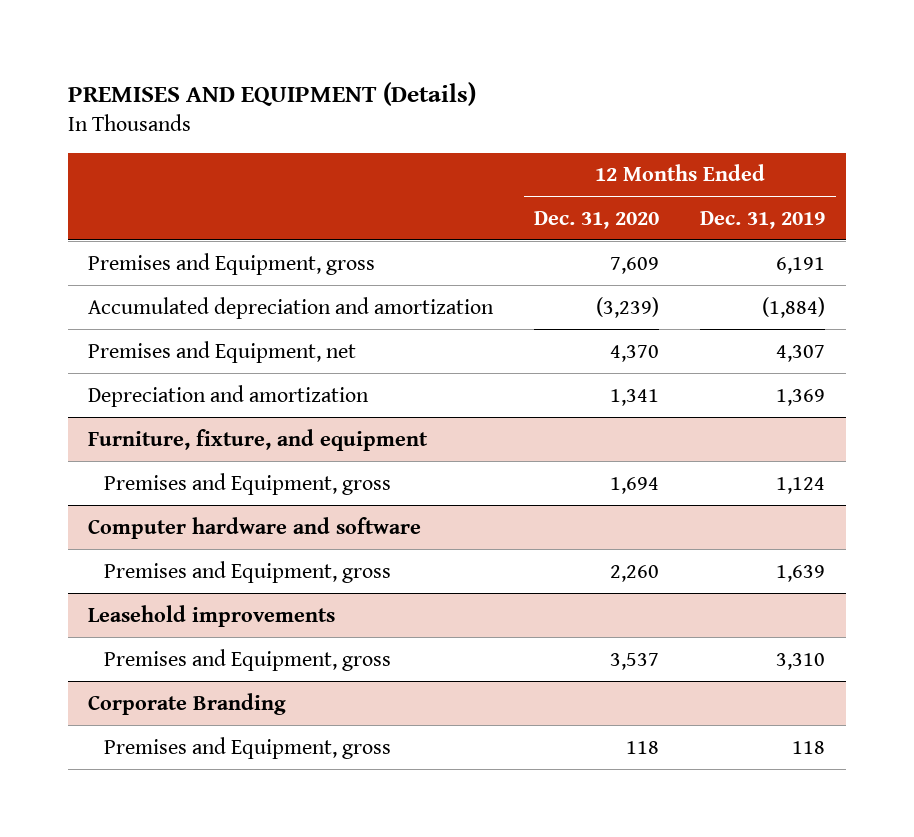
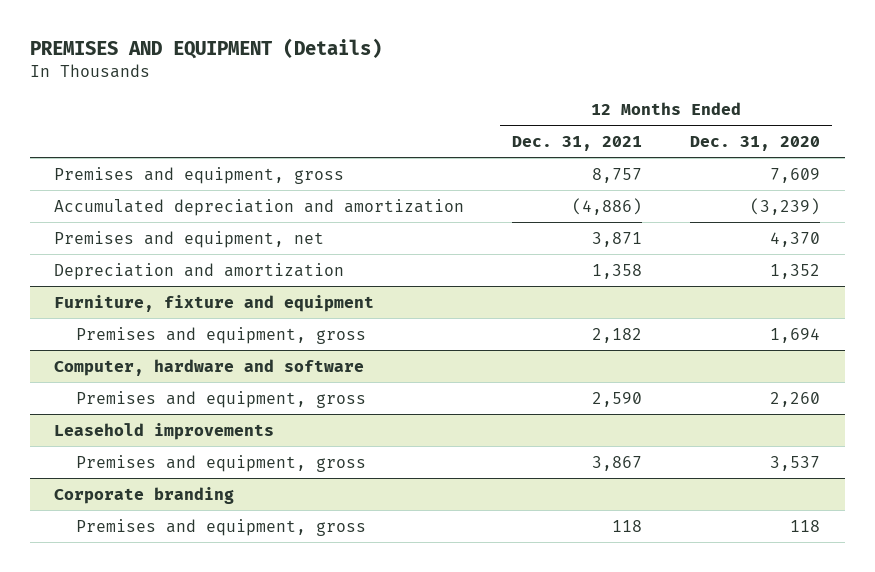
[700,210,826,229] Dec. 31, 2019 -> none
none -> [512,135,643,151] Dec. 31, 2021
[88,252,376,275] Premises and Equipment, gross -> [54,166,345,184] Premises and equipment, gross
[88,340,357,363] Premises and Equipment, net -> [54,230,325,248] Premises and equipment, net
[610,388,660,406] 1,341 -> [770,263,821,279] 1,352
[88,428,429,451] Furniture, fixture, and equipment -> [54,294,375,312] Furniture, fixture and equipment
[103,472,391,495] Premises and Equipment, gross -> [76,326,367,344] Premises and equipment, gross
[88,516,422,539] Computer hardware and software -> [54,358,365,376] Computer, hardware and software
[103,560,391,583] Premises and Equipment, gross -> [76,390,367,408] Premises and equipment, gross
[103,648,391,671] Premises and Equipment, gross -> [76,454,367,472] Premises and equipment, gross
[88,692,287,715] Corporate Branding -> [54,486,235,504] Corporate branding
[103,736,391,759] Premises and Equipment, gross -> [76,518,367,536] Premises and equipment, gross

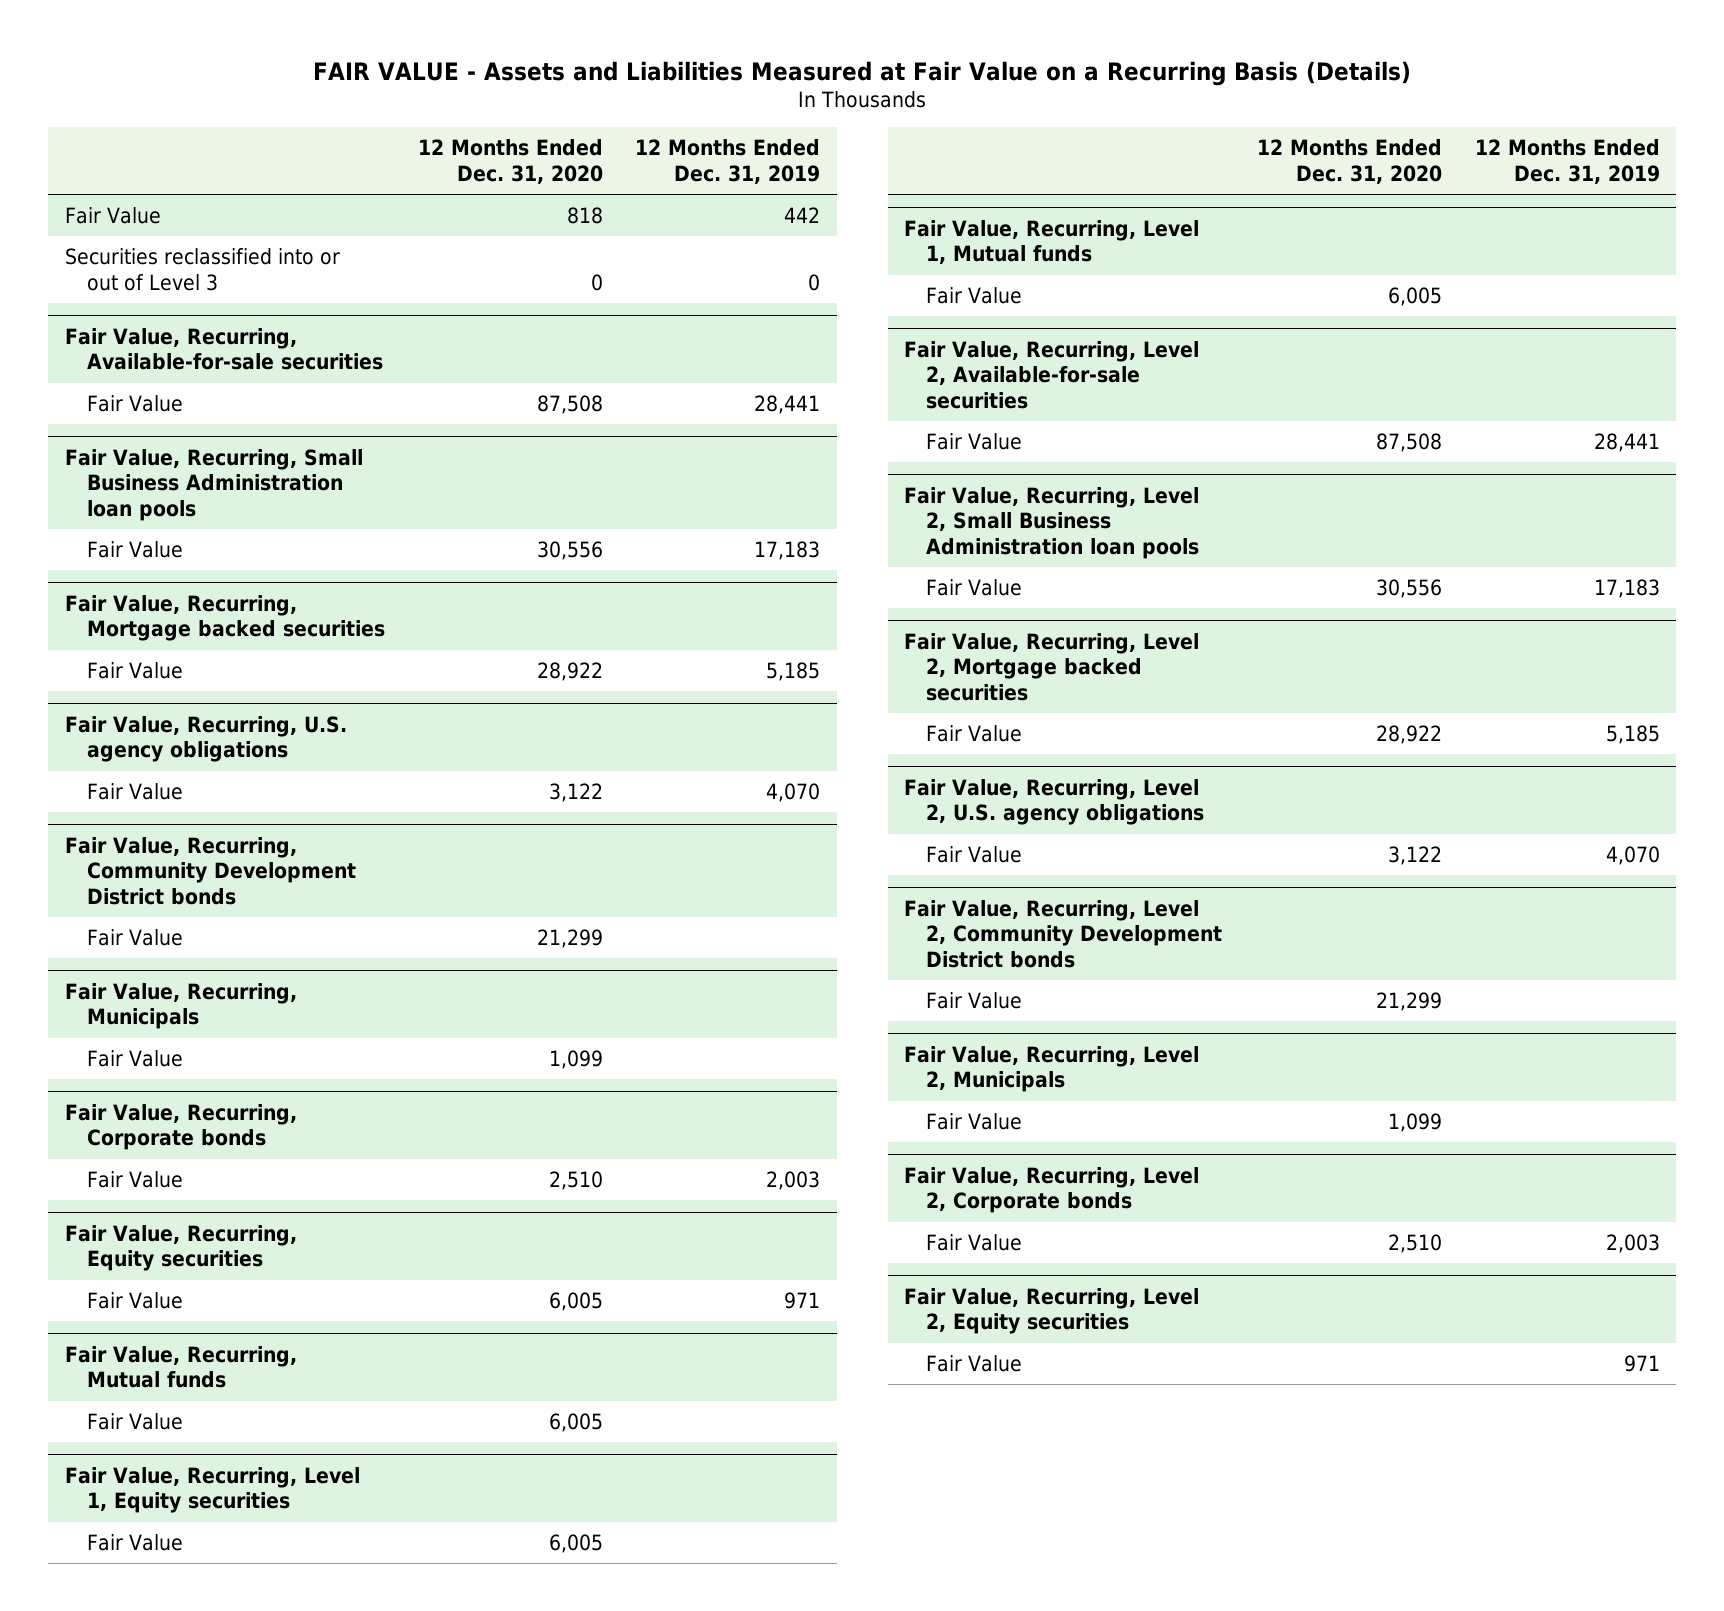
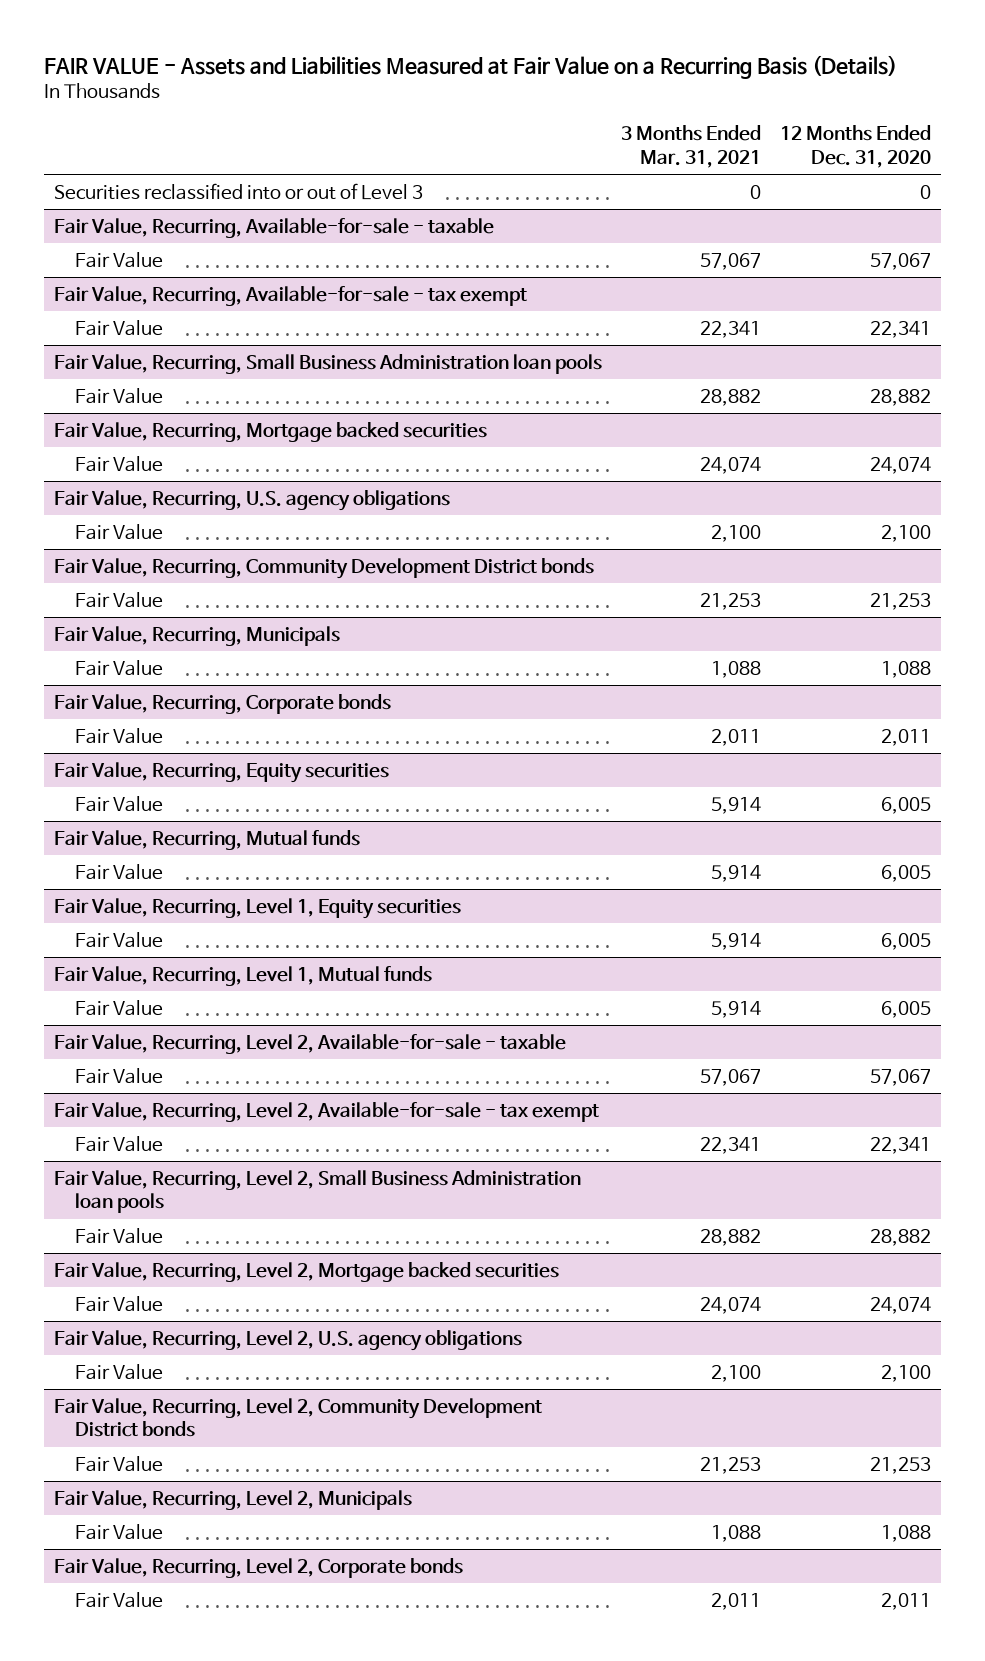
[635,139,821,184] 12 Months Ended Dec. 31, 2019 -> none
none -> [620,124,761,168] 3 Months Ended Mar. 31, 2021
[64,207,161,225] Fair Value -> none
[64,327,383,371] Fair Value, Recurring, Available-for-sale securities -> [53,217,494,238] Fair Value, Recurring, Available-for-sale - taxable
[536,395,603,415] 87,508 -> [870,252,932,270] 57,067
none -> [53,285,527,306] Fair Value, Recurring, Available-for-sale - tax exempt
none -> [74,319,163,336] Fair Value
[536,541,603,561] 30,556 -> [870,388,932,406] 28,882
[536,662,603,682] 28,922 -> [870,456,932,474] 24,074
[548,783,603,803] 3,122 -> [881,524,932,542] 2,100
[536,929,603,949] 21,299 -> [870,592,932,610] 21,253
[548,1050,603,1070] 1,099 -> [881,660,932,678] 1,088
[548,1171,603,1191] 2,510 -> [881,728,932,746] 2,011
[903,340,1199,410] Fair Value, Recurring, Level 2, Available-for-sale securities -> [53,1033,566,1054] Fair Value, Recurring, Level 2, Available-for-sale - taxable
[1376,433,1443,453] 87,508 -> [870,1068,932,1086] 57,067
none -> [53,1101,599,1122] Fair Value, Recurring, Level 2, Available-for-sale - tax exempt
none -> [74,1135,163,1152] Fair Value
[1376,579,1443,599] 30,556 -> [870,1228,932,1246] 28,882
[1376,725,1443,745] 28,922 -> [870,1296,932,1314] 24,074
[1388,846,1443,866] 3,122 -> [881,1364,932,1382] 2,100
[1376,992,1443,1012] 21,299 -> [870,1456,932,1474] 21,253
[1388,1113,1443,1133] 1,099 -> [881,1524,932,1542] 1,088
[903,1287,1199,1335] Fair Value, Recurring, Level 2, Equity securities -> none
[926,1355,1023,1373] Fair Value -> none
[1388,1234,1443,1254] 2,510 -> [881,1592,932,1610] 2,011

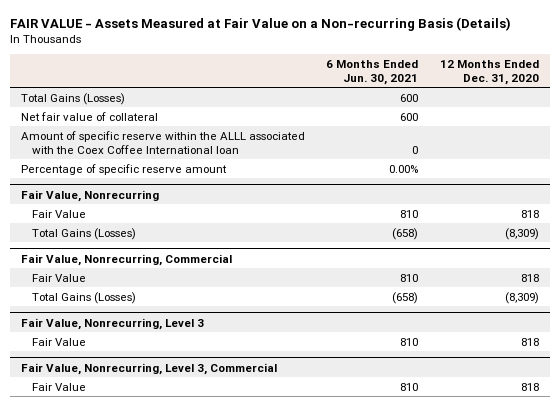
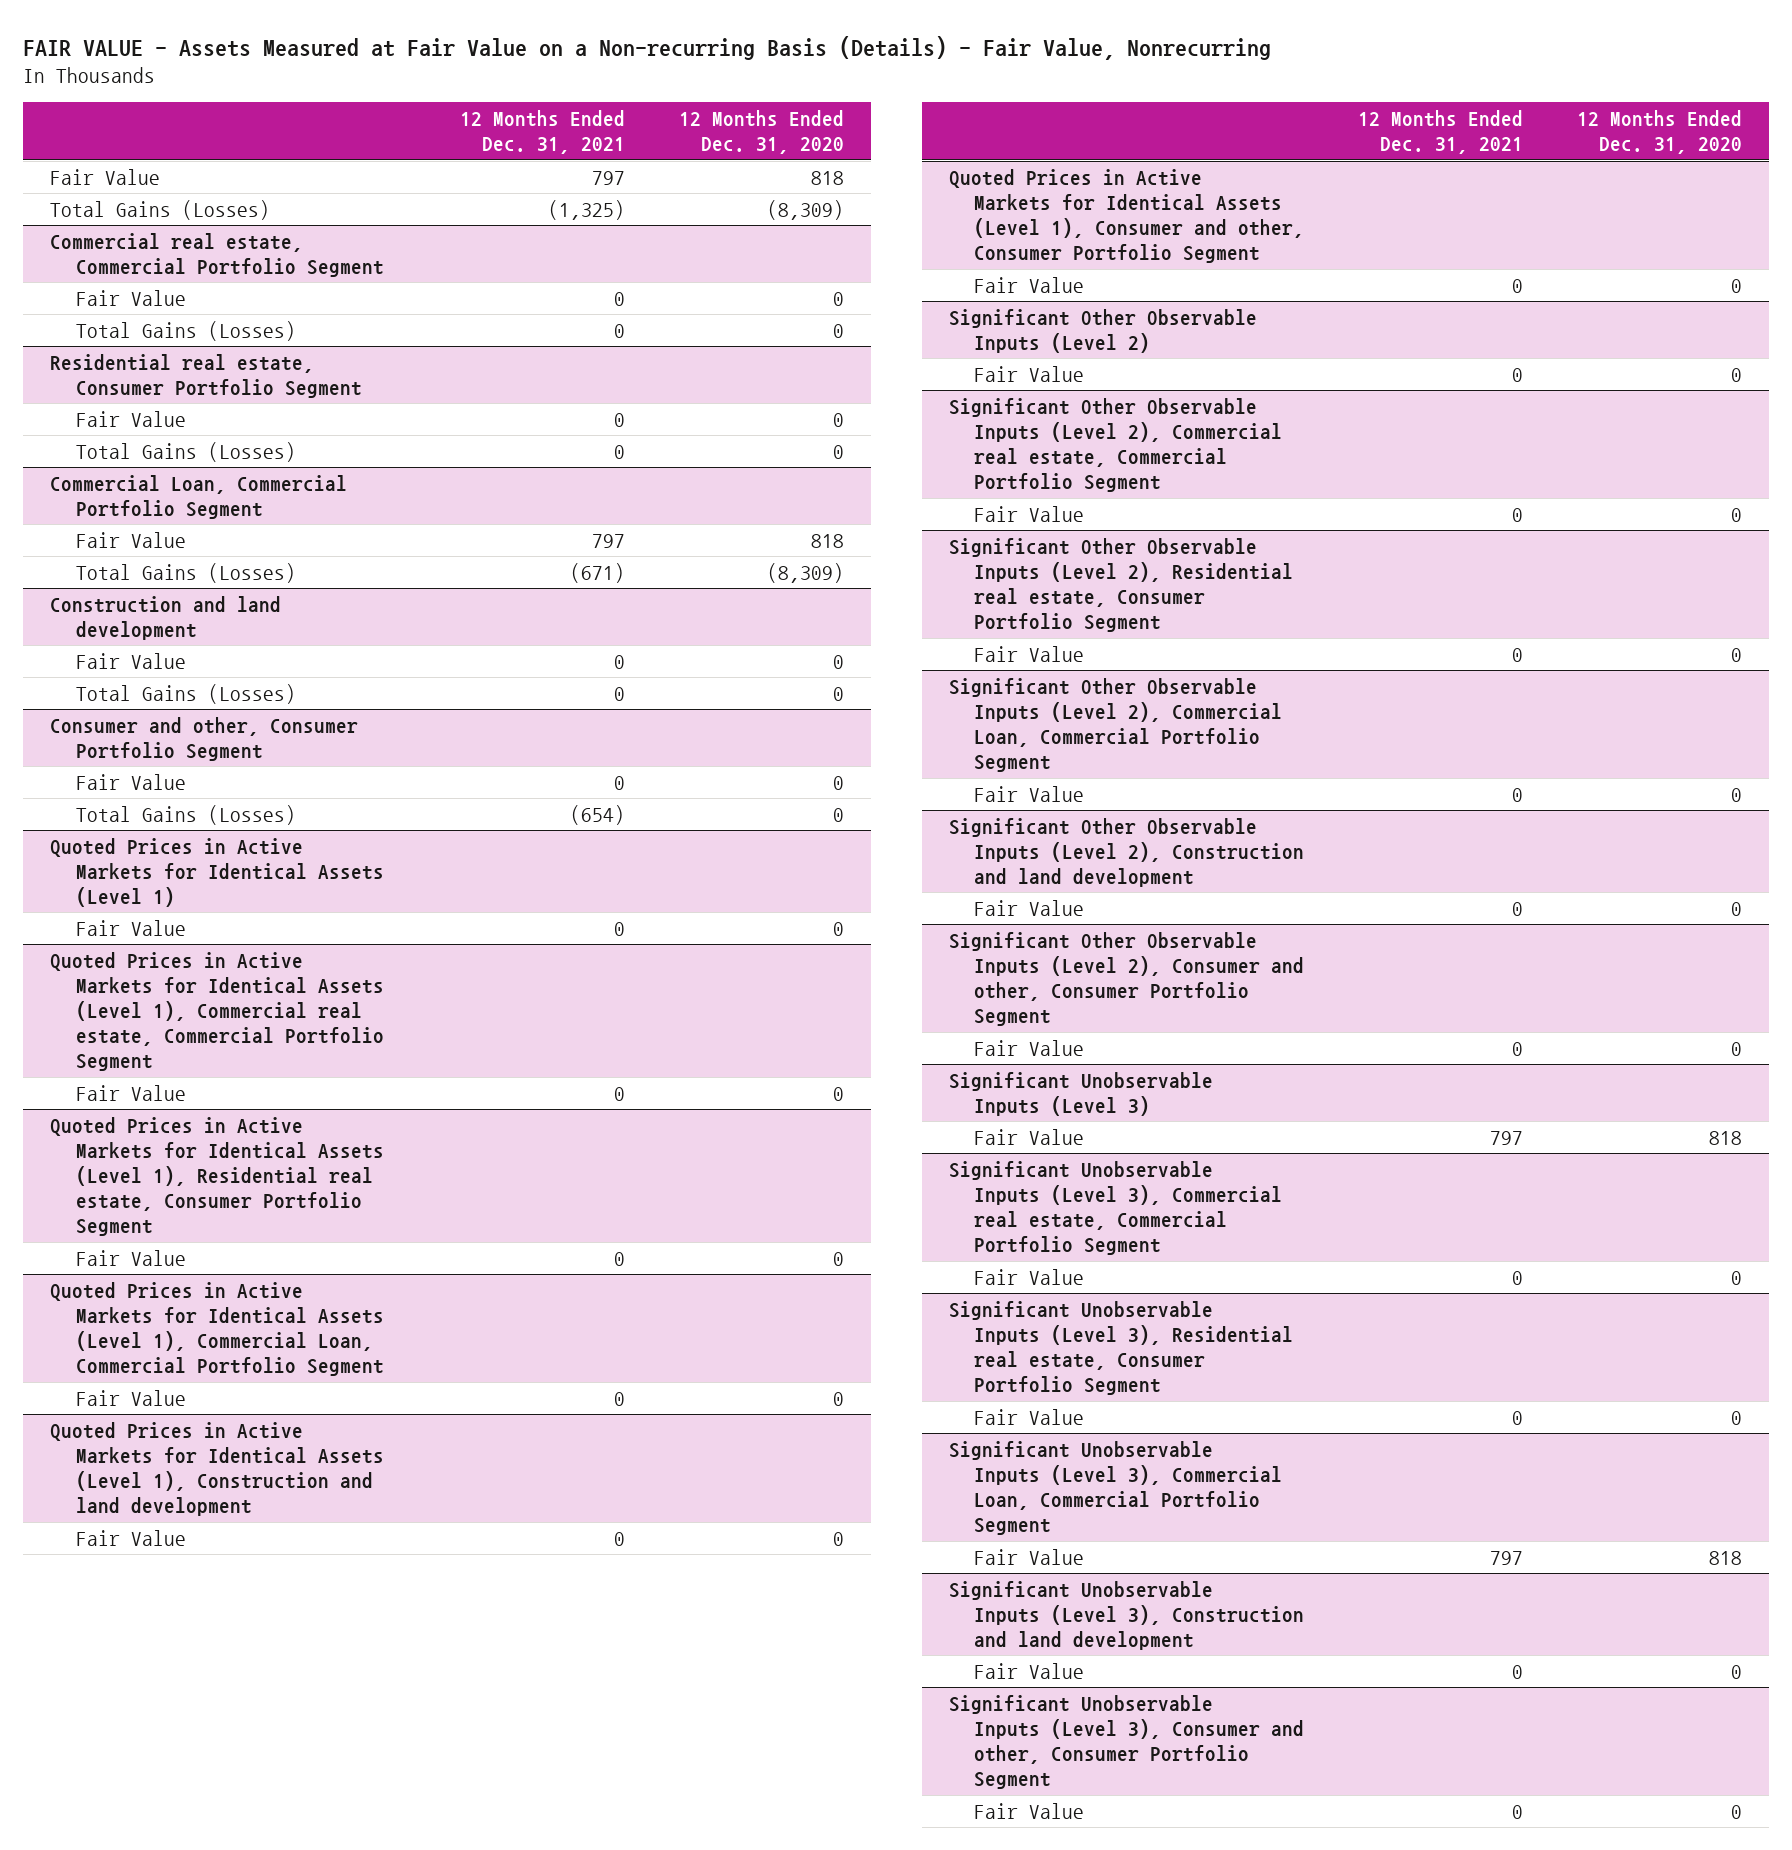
[10,16,512,31] FAIR VALUE - Assets Measured at Fair Value on a Non-recurring Basis (Details) -> [23,35,1272,60] FAIR VALUE - Assets Measured at Fair Value on a Non-recurring Basis (Details) - Fair Value, Nonrecurring
[326,59,419,85] 6 Months Ended Jun. 30, 2021 -> none
none -> [459,110,625,155] 12 Months Ended Dec. 31, 2021
[20,92,125,105] Total Gains (Losses) -> none
[20,111,158,121] Net fair value of collateral -> none
[20,130,305,154] Amount of specific reserve within the ALLL associated with the Coex Coffee International loan -> none
[20,163,227,175] Percentage of specific reserve amount -> none
[20,189,159,202] Fair Value, Nonrecurring -> none
[20,253,232,266] Fair Value, Nonrecurring, Commercial -> none
none -> [50,232,384,277] Commercial real estate, Commercial Portfolio Segment
none -> [75,289,186,306] Fair Value
none -> [75,320,296,341] Total Gains (Losses)
none -> [50,353,362,398] Residential real estate, Consumer Portfolio Segment
none -> [75,410,186,427] Fair Value
none -> [75,441,296,462] Total Gains (Losses)
none -> [50,474,348,519] Commercial Loan, Commercial Portfolio Segment
[20,317,204,330] Fair Value, Nonrecurring, Level 3 -> none
none -> [50,595,282,640] Construction and land development
none -> [75,652,186,669] Fair Value
none -> [75,683,296,704] Total Gains (Losses)
none -> [50,716,359,761] Consumer and other, Consumer Portfolio Segment
none -> [75,773,186,790] Fair Value
none -> [75,804,296,825] Total Gains (Losses)
none -> [50,837,384,907] Quoted Prices in Active Markets for Identical Assets (Level 1)
none -> [75,919,186,936] Fair Value
none -> [50,951,384,1072] Quoted Prices in Active Markets for Identical Assets (Level 1), Commercial real estate, Commercial Portfolio Segment
none -> [75,1084,186,1101] Fair Value
none -> [50,1116,384,1237] Quoted Prices in Active Markets for Identical Assets (Level 1), Residential real estate, Consumer Portfolio Segment
none -> [75,1249,186,1266] Fair Value
none -> [50,1281,384,1377] Quoted Prices in Active Markets for Identical Assets (Level 1), Commercial Loan, Commercial Portfolio Segment
none -> [75,1389,186,1406] Fair Value
none -> [50,1421,384,1517] Quoted Prices in Active Markets for Identical Assets (Level 1), Construction and land development
none -> [75,1529,186,1546] Fair Value
none -> [948,168,1305,264] Quoted Prices in Active Markets for Identical Assets (Level 1), Consumer and other, Consumer Portfolio Segment
none -> [974,276,1085,293] Fair Value
none -> [948,308,1257,353] Significant Other Observable Inputs (Level 2)
none -> [974,365,1085,382] Fair Value
none -> [948,397,1283,493] Significant Other Observable Inputs (Level 2), Commercial real estate, Commercial Portfolio Segment
none -> [974,505,1085,522] Fair Value
none -> [948,537,1294,633] Significant Other Observable Inputs (Level 2), Residential real estate, Consumer Portfolio Segment
none -> [974,645,1085,662] Fair Value
none -> [948,677,1283,773] Significant Other Observable Inputs (Level 2), Commercial Loan, Commercial Portfolio Segment
none -> [974,785,1085,802] Fair Value
none -> [948,817,1305,887] Significant Other Observable Inputs (Level 2), Construction and land development
none -> [974,899,1085,916] Fair Value
none -> [948,931,1305,1027] Significant Other Observable Inputs (Level 2), Consumer and other, Consumer Portfolio Segment
none -> [974,1039,1085,1056] Fair Value
none -> [948,1071,1213,1116] Significant Unobservable Inputs (Level 3)
[20,362,277,375] Fair Value, Nonrecurring, Level 3, Commercial -> none
none -> [948,1160,1283,1256] Significant Unobservable Inputs (Level 3), Commercial real estate, Commercial Portfolio Segment
none -> [974,1268,1085,1285] Fair Value
none -> [948,1300,1294,1396] Significant Unobservable Inputs (Level 3), Residential real estate, Consumer Portfolio Segment
none -> [974,1408,1085,1425] Fair Value
none -> [948,1440,1283,1536] Significant Unobservable Inputs (Level 3), Commercial Loan, Commercial Portfolio Segment
none -> [948,1580,1305,1650] Significant Unobservable Inputs (Level 3), Construction and land development
none -> [974,1662,1085,1679] Fair Value
none -> [948,1694,1305,1790] Significant Unobservable Inputs (Level 3), Consumer and other, Consumer Portfolio Segment
none -> [974,1802,1085,1819] Fair Value

